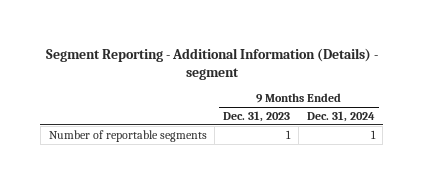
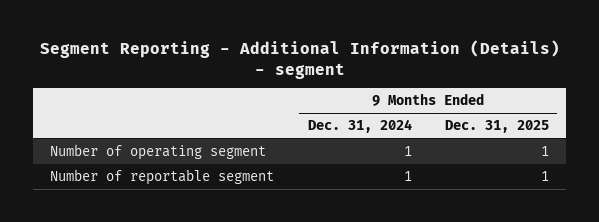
[223,111,291,123] Dec. 31, 2023 -> none
none -> [444,120,549,134] Dec. 31, 2025
none -> [50,144,267,161] Number of operating segment
[48,129,207,142] Number of reportable segments -> [50,169,275,186] Number of reportable segment

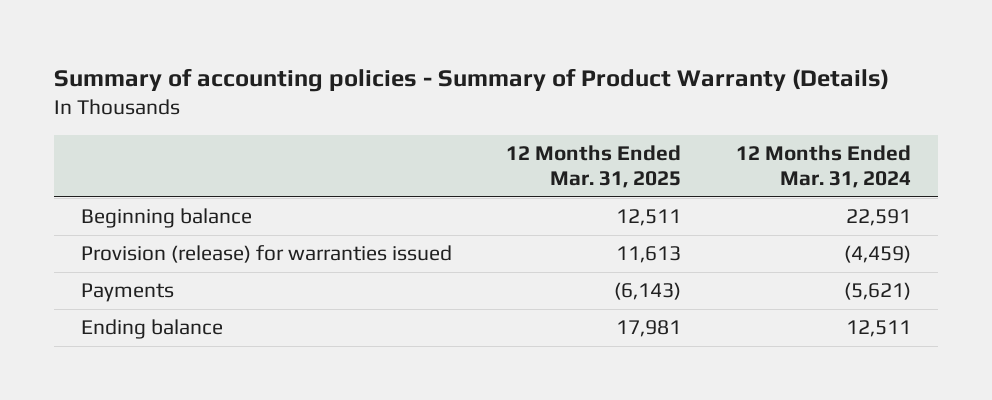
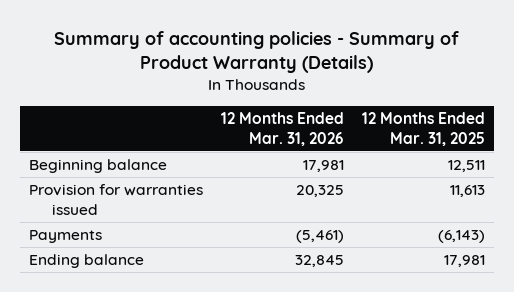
[735,145,911,189] 12 Months Ended Mar. 31, 2024 -> none
none -> [220,111,344,146] 12 Months Ended Mar. 31, 2026
[80,245,452,264] Provision (release) for warranties issued -> [29,184,204,215] Provision for warranties issued

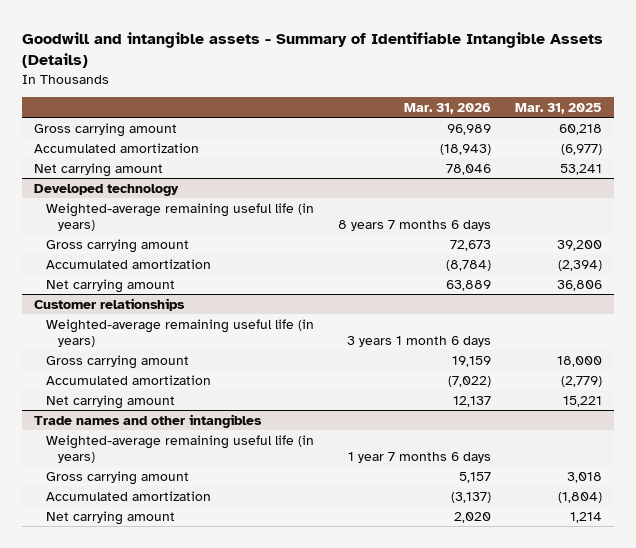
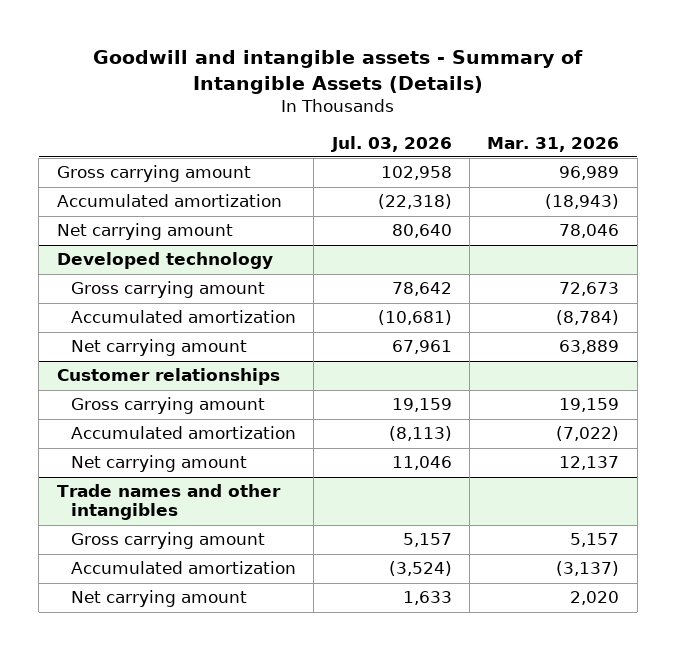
[22,31,604,69] Goodwill and intangible assets - Summary of Identifiable Intangible Assets (Details) -> [92,50,583,94] Goodwill and intangible assets - Summary of Intangible Assets (Details)
[514,102,602,114] Mar. 31, 2025 -> none
none -> [330,135,452,152] Jul. 03, 2026
[46,202,315,231] Weighted-average remaining useful life (in years) -> none
[46,318,315,347] Weighted-average remaining useful life (in years) -> none
[46,434,315,463] Weighted-average remaining useful life (in years) -> none

